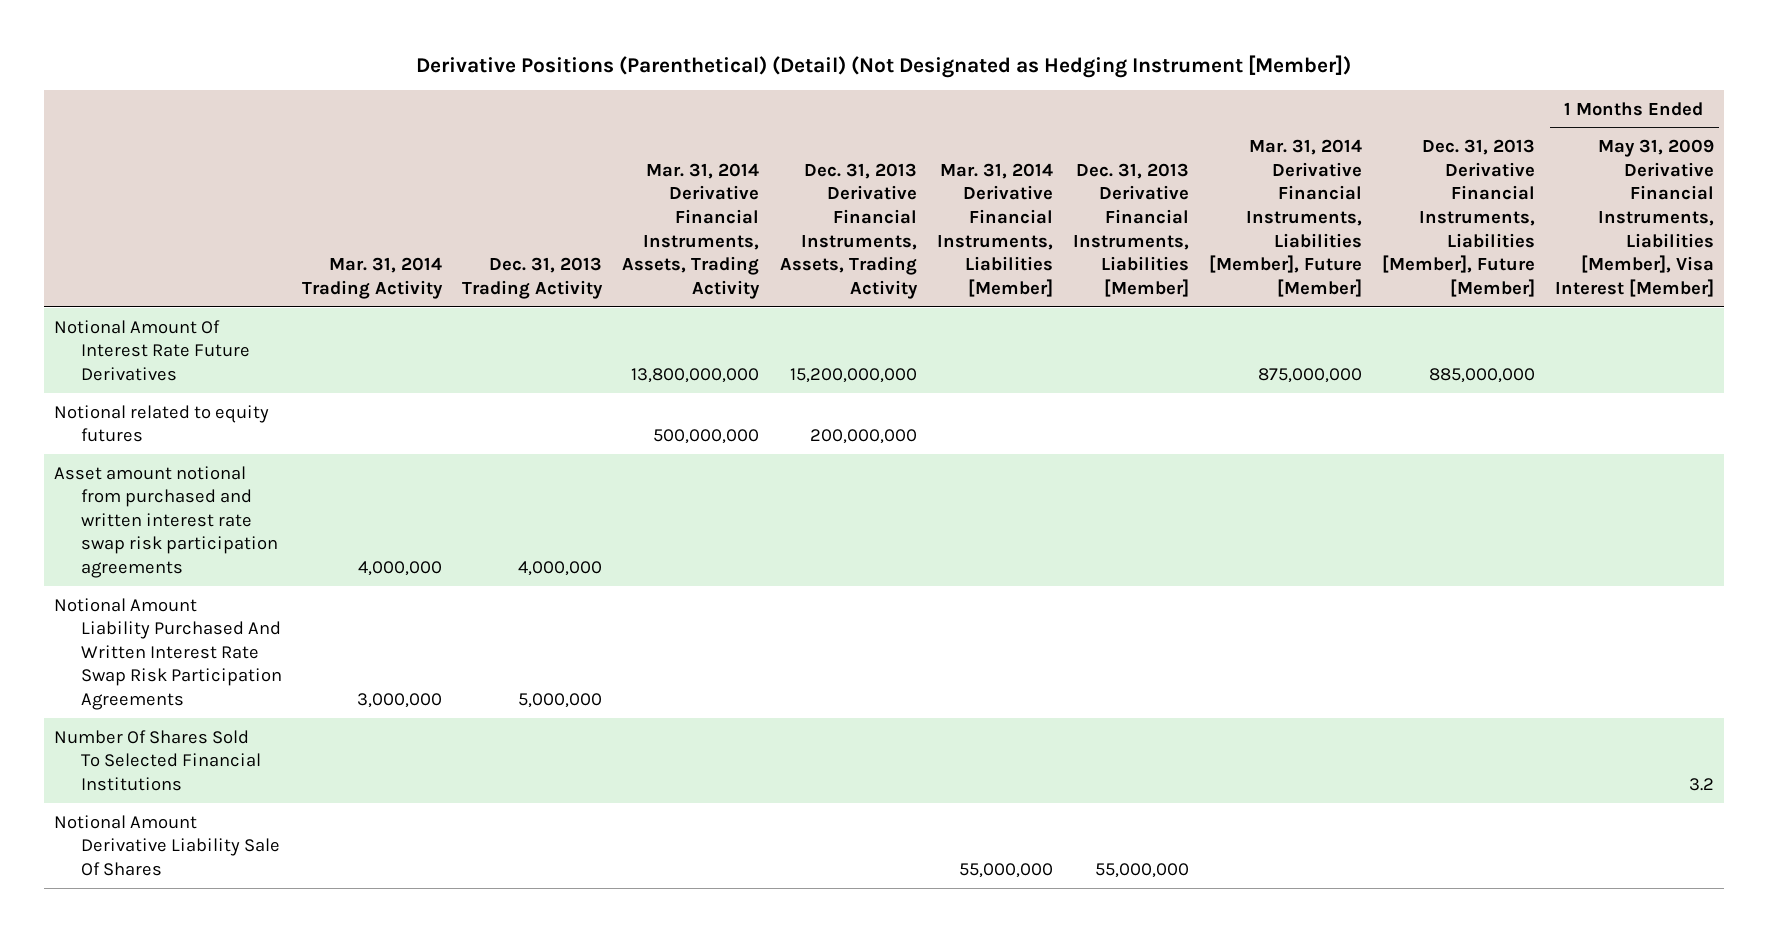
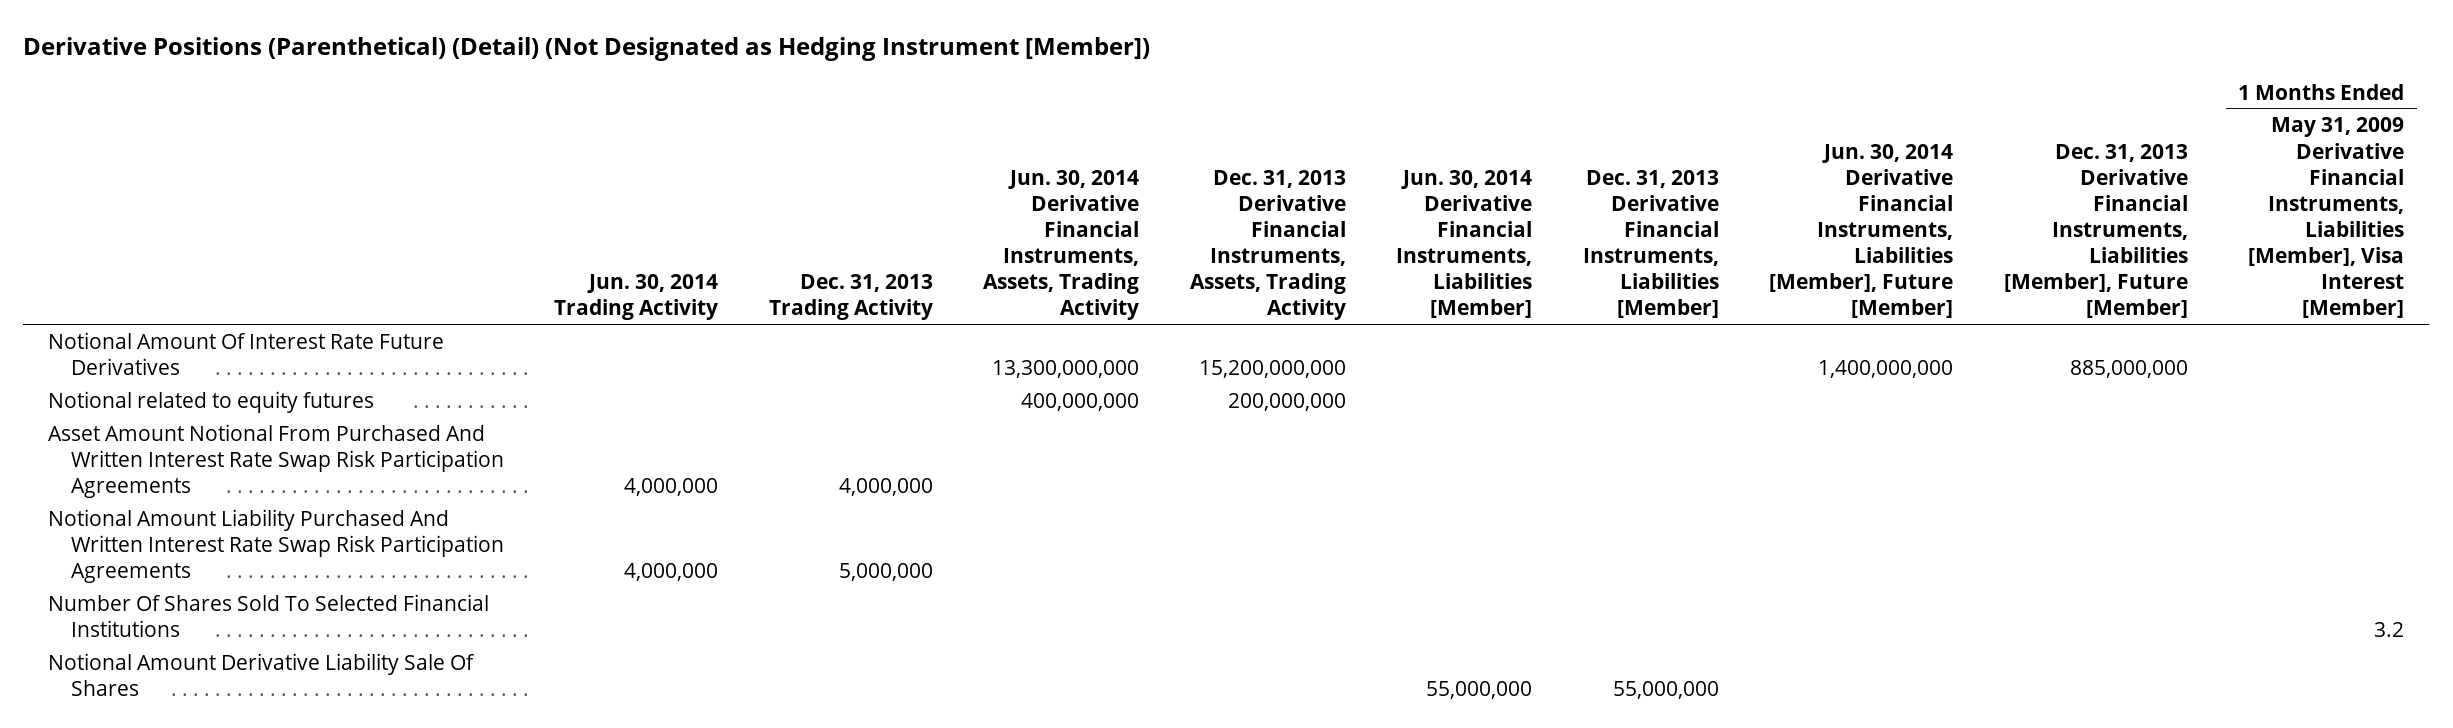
[302,257,444,299] Mar. 31, 2014 Trading Activity -> none
[622,162,761,299] Mar. 31, 2014 Derivative Financial Instruments, Assets, Trading Activity -> none
[936,162,1053,297] Mar. 31, 2014 Derivative Financial Instruments, Liabilities [Member] -> none
[1208,139,1362,297] Mar. 31, 2014 Derivative Financial Instruments, Liabilities [Member], Future [Member] -> none
none -> [554,273,719,320] Jun. 30, 2014 Trading Activity
none -> [983,169,1140,320] Jun. 30, 2014 Derivative Financial Instruments, Assets, Trading Activity
none -> [1396,169,1533,318] Jun. 30, 2014 Derivative Financial Instruments, Liabilities [Member]
none -> [1769,143,1954,318] Jun. 30, 2014 Derivative Financial Instruments, Liabilities [Member], Future [Member]
[53,465,279,578] Asset amount notional from purchased and written interest rate swap risk participation agreements -> [48,423,505,498] Asset Amount Notional From Purchased And Written Interest Rate Swap Risk Participation Agreements

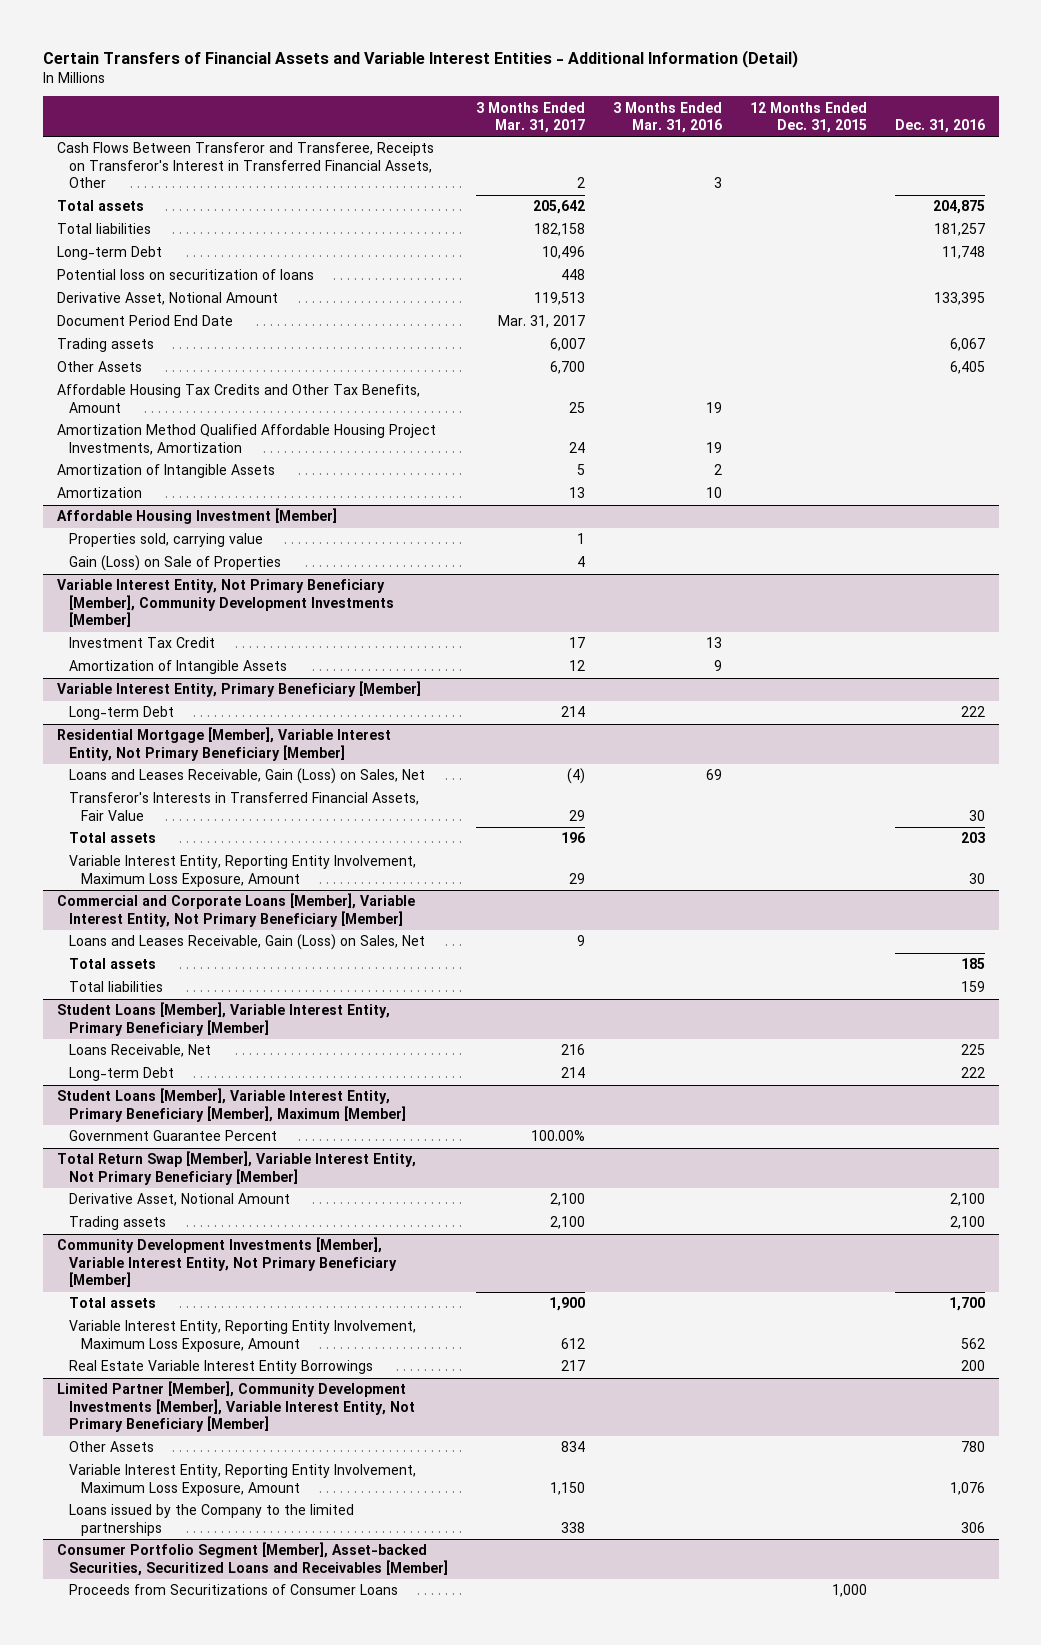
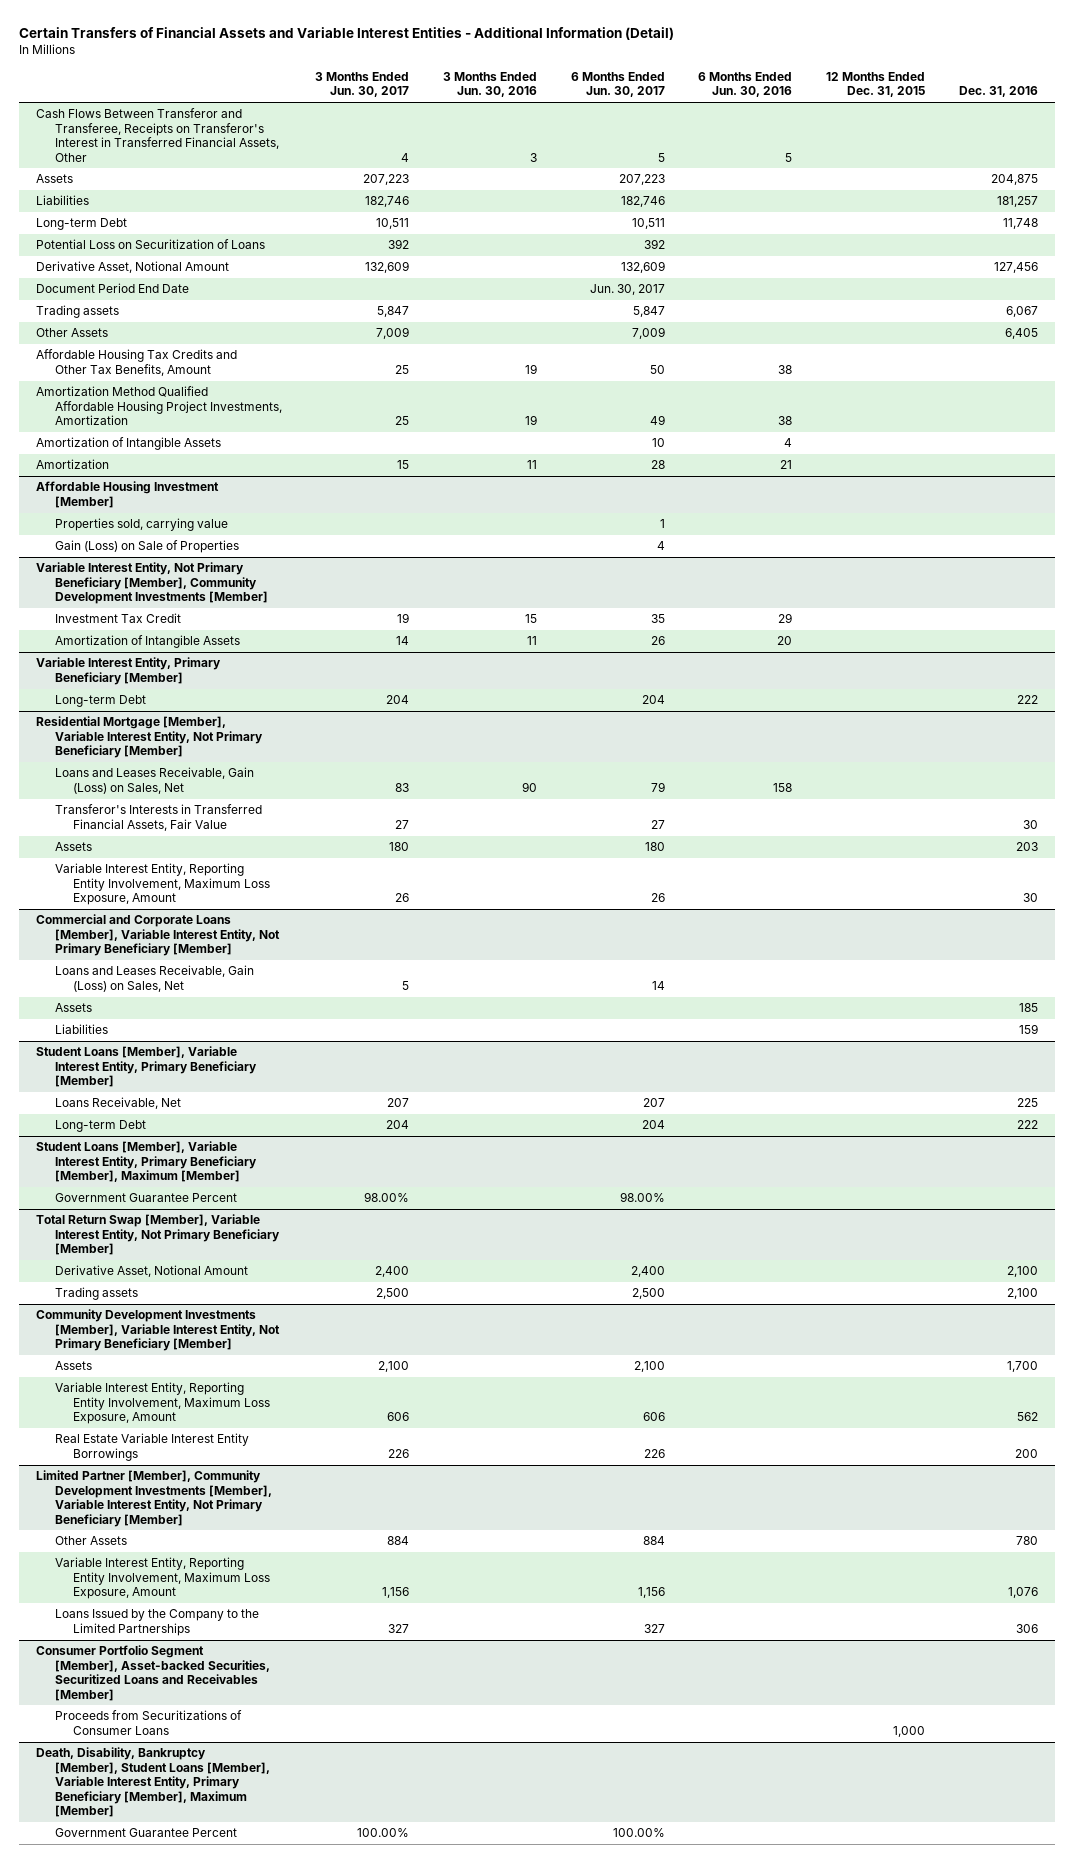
[475,101,585,133] 3 Months Ended Mar. 31, 2017 -> none
[612,101,722,133] 3 Months Ended Mar. 31, 2016 -> none
none -> [315,71,410,98] 3 Months Ended Jun. 30, 2017
none -> [443,71,538,98] 3 Months Ended Jun. 30, 2016
none -> [570,71,665,98] 6 Months Ended Jun. 30, 2017
none -> [698,71,793,98] 6 Months Ended Jun. 30, 2016
[56,200,144,212] Total assets -> [36,174,74,184] Assets
[56,223,151,235] Total liabilities -> [36,195,90,206] Liabilities
[56,269,314,281] Potential loss on securitization of loans -> [36,239,266,250] Potential Loss on Securitization of Loans
[933,292,985,306] 133,395 -> [993,262,1038,274] 127,456
[68,832,156,844] Total assets -> [54,842,92,852] Assets
[68,958,156,970] Total assets -> [54,1003,92,1013] Assets
[68,981,163,993] Total liabilities -> [54,1024,108,1035] Liabilities
[68,1297,156,1309] Total assets -> [54,1361,92,1371] Assets
[68,1504,354,1536] Loans issued by the Company to the limited partnerships -> [54,1609,259,1636] Loans Issued by the Company to the Limited Partnerships
none -> [36,1747,270,1817] Death, Disability, Bankruptcy [Member], Student Loans [Member], Variable Interest Entity, Primary Beneficiary [Member], Maximum [Member]
none -> [54,1828,237,1838] Government Guarantee Percent

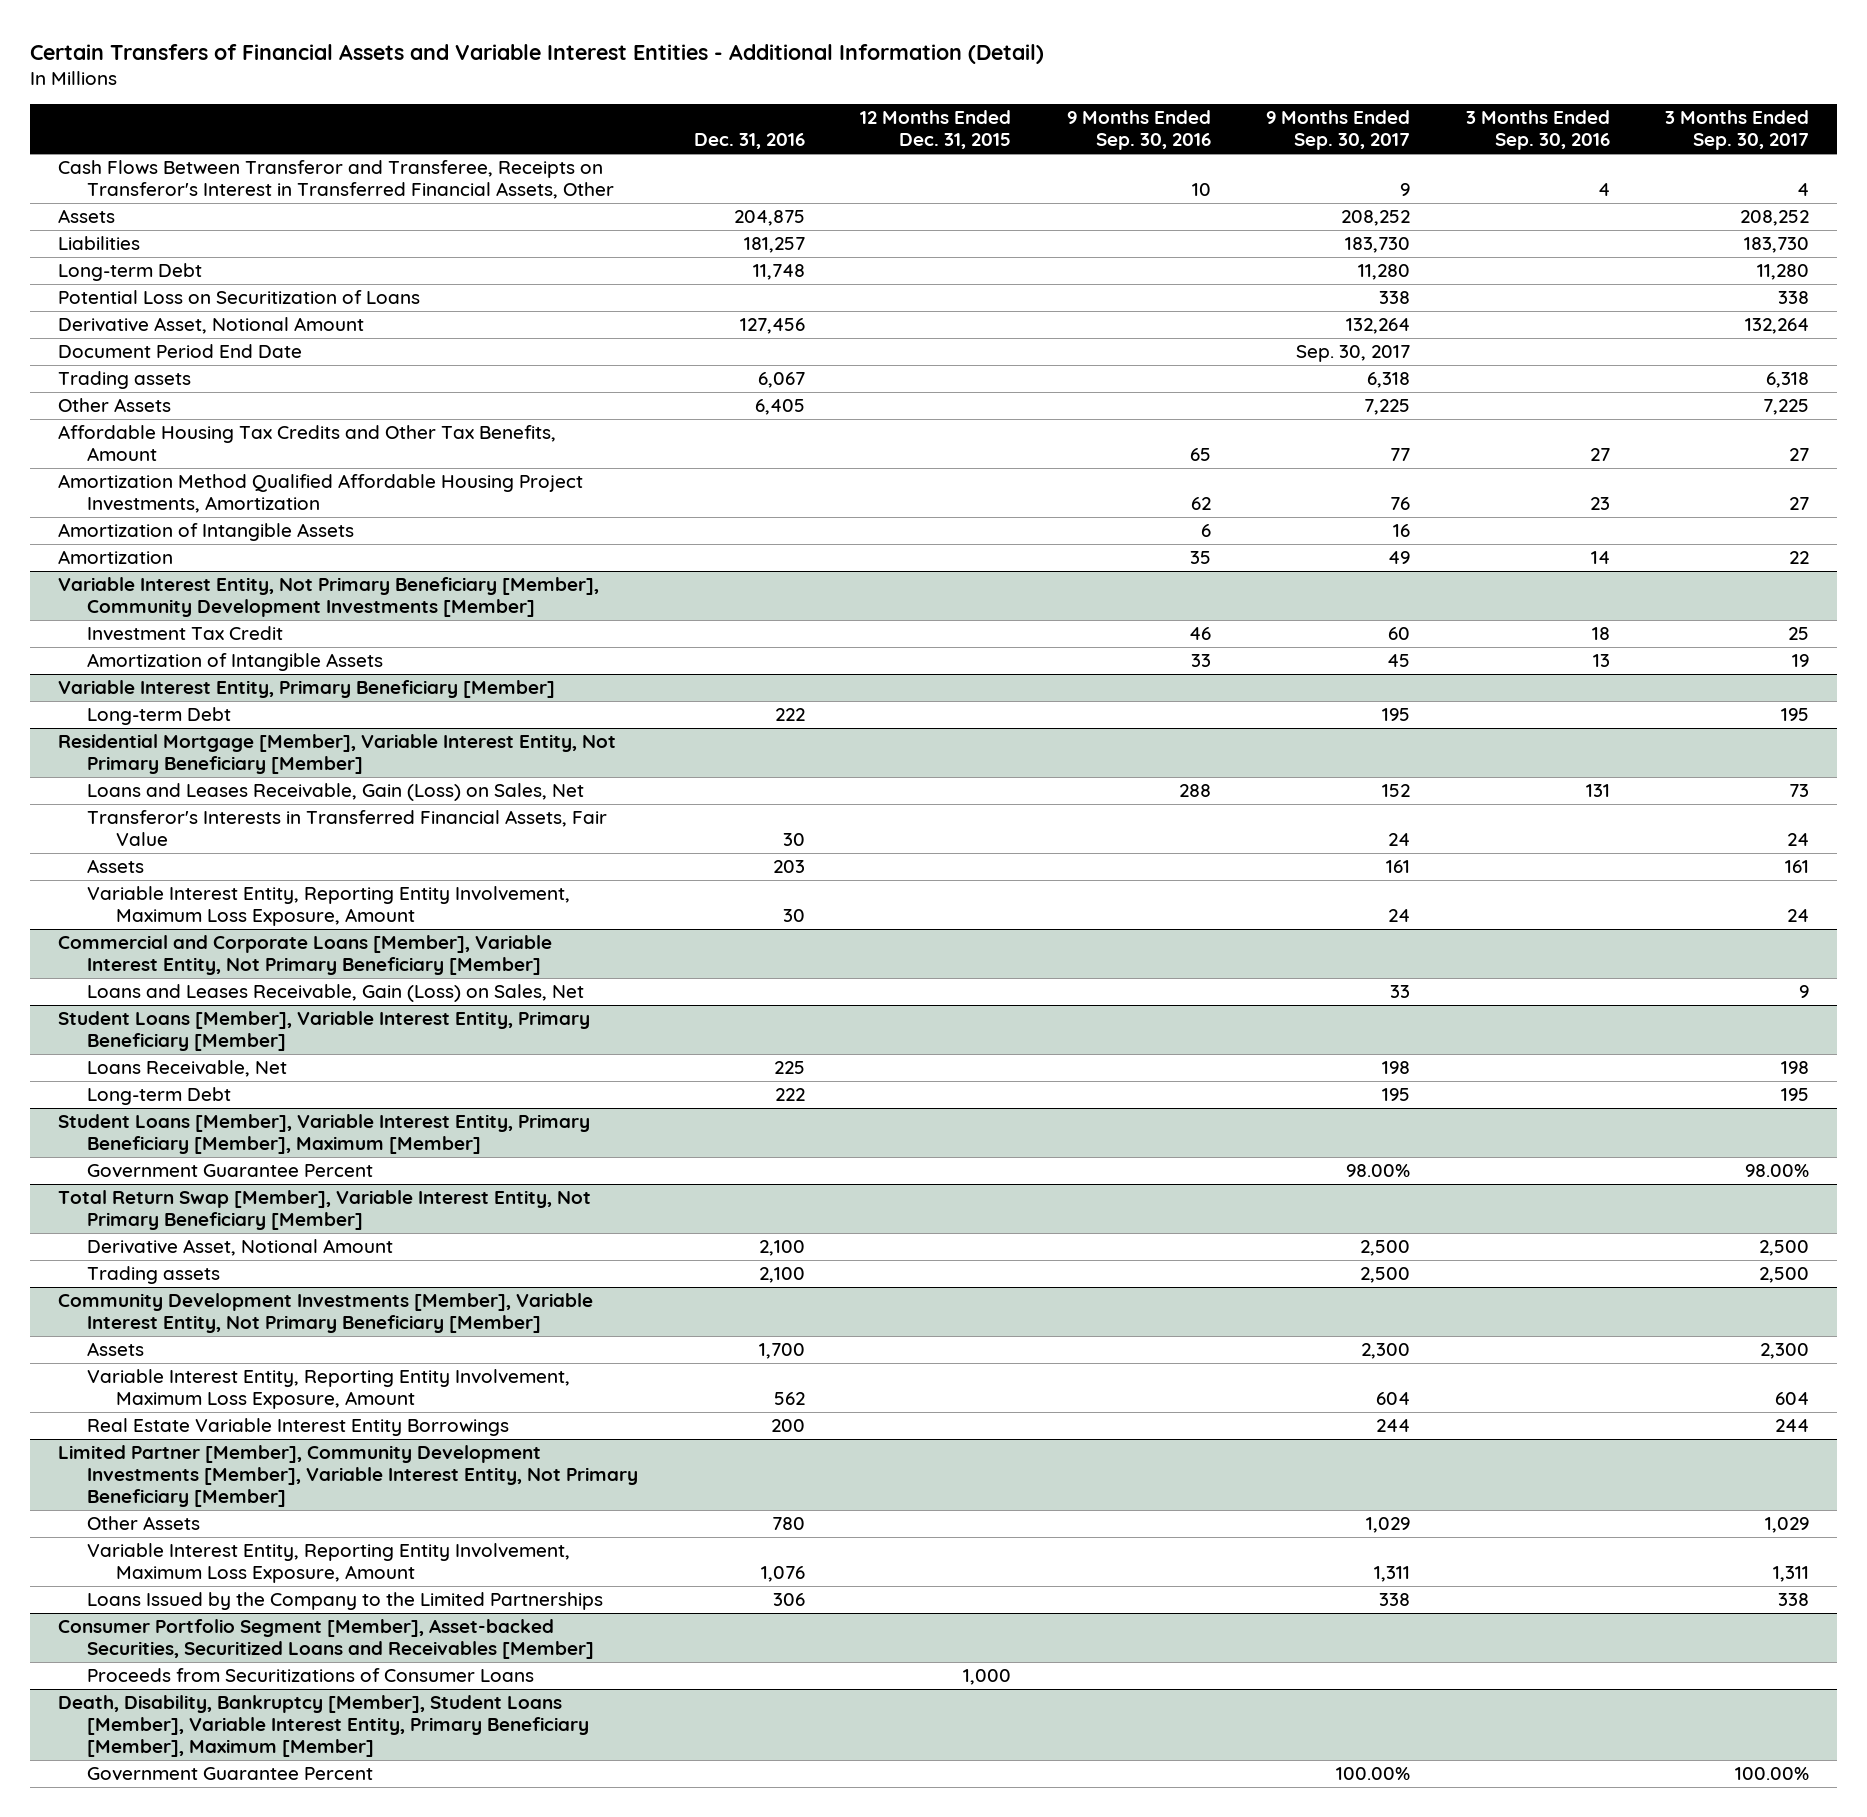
[315,71,410,98] 3 Months Ended Jun. 30, 2017 -> none
[443,71,538,98] 3 Months Ended Jun. 30, 2016 -> none
[570,71,665,98] 6 Months Ended Jun. 30, 2017 -> none
[698,71,793,98] 6 Months Ended Jun. 30, 2016 -> none
none -> [1066,110,1211,151] 9 Months Ended Sep. 30, 2016
none -> [1266,110,1411,151] 9 Months Ended Sep. 30, 2017
none -> [1465,110,1610,151] 3 Months Ended Sep. 30, 2016
none -> [1665,110,1810,151] 3 Months Ended Sep. 30, 2017
[36,481,220,508] Affordable Housing Investment [Member] -> none
[54,518,228,532] Properties sold, carrying value -> none
[54,540,239,554] Gain (Loss) on Sale of Properties -> none
[54,1003,92,1013] Assets -> none
[54,1024,108,1035] Liabilities -> none

